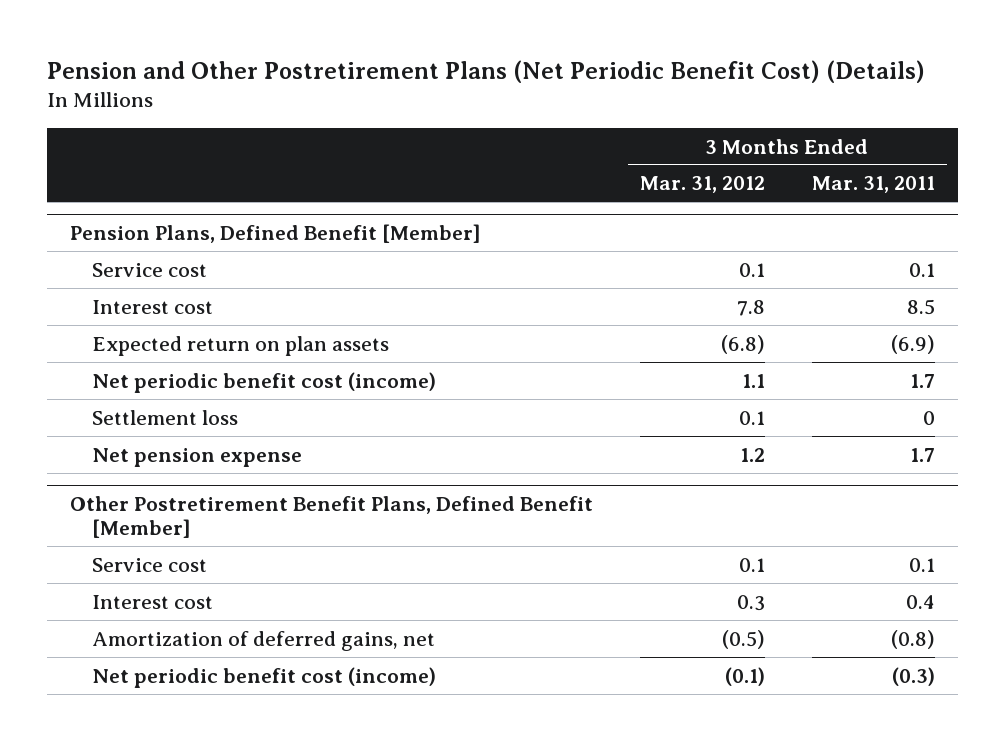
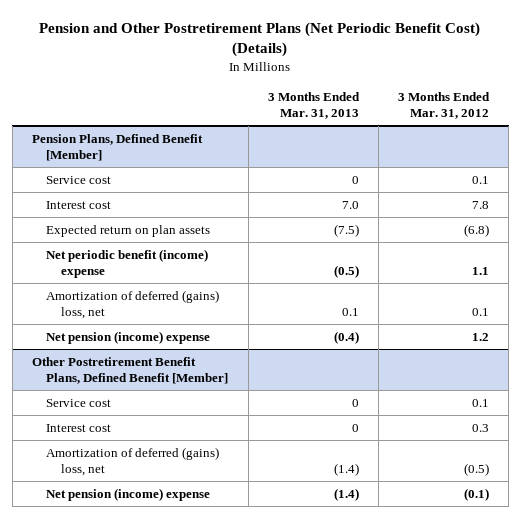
[811,176,935,194] Mar. 31, 2011 -> none
none -> [267,91,360,120] 3 Months Ended Mar. 31, 2013
[92,409,239,425] Settlement loss -> none
[92,371,437,393] Net periodic benefit cost (income) -> [46,248,209,279] Net periodic benefit (income) expense
none -> [46,289,220,320] Amortization of deferred (gains) loss, net
[92,447,303,467] Net pension expense -> [46,330,211,344] Net pension (income) expense
[92,666,437,688] Net periodic benefit cost (income) -> none
[92,630,436,651] Amortization of deferred gains, net -> [46,446,220,477] Amortization of deferred (gains) loss, net
none -> [46,487,211,501] Net pension (income) expense

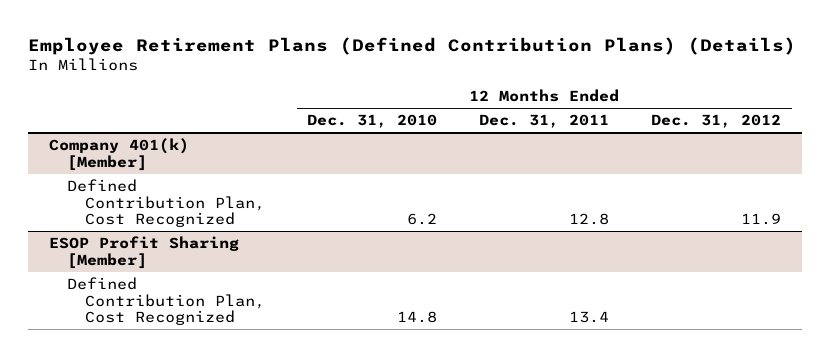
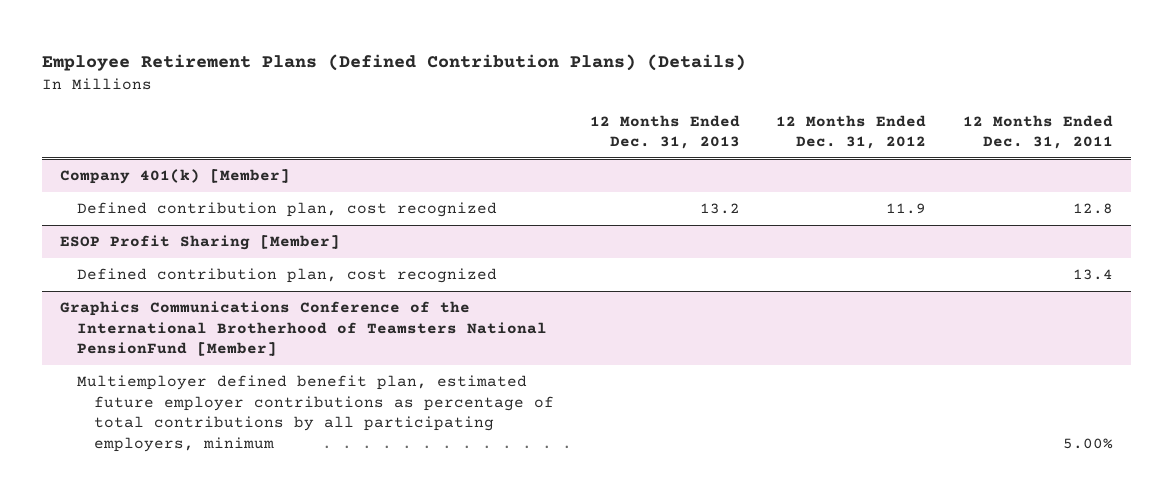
[307,114,438,129] Dec. 31, 2010 -> none
none -> [590,114,741,150] 12 Months Ended Dec. 31, 2013
[67,178,266,228] Defined Contribution Plan, Cost Recognized -> [76,201,497,217] Defined contribution plan, cost recognized
[67,276,266,326] Defined Contribution Plan, Cost Recognized -> [76,267,497,283] Defined contribution plan, cost recognized
none -> [60,300,547,357] Graphics Communications Conference of the International Brotherhood of Teamsters National PensionFund [Member]
none -> [76,374,554,453] Multiemployer defined benefit plan, estimated future employer contributions as percentage of total contributions by all participating employers, minimum

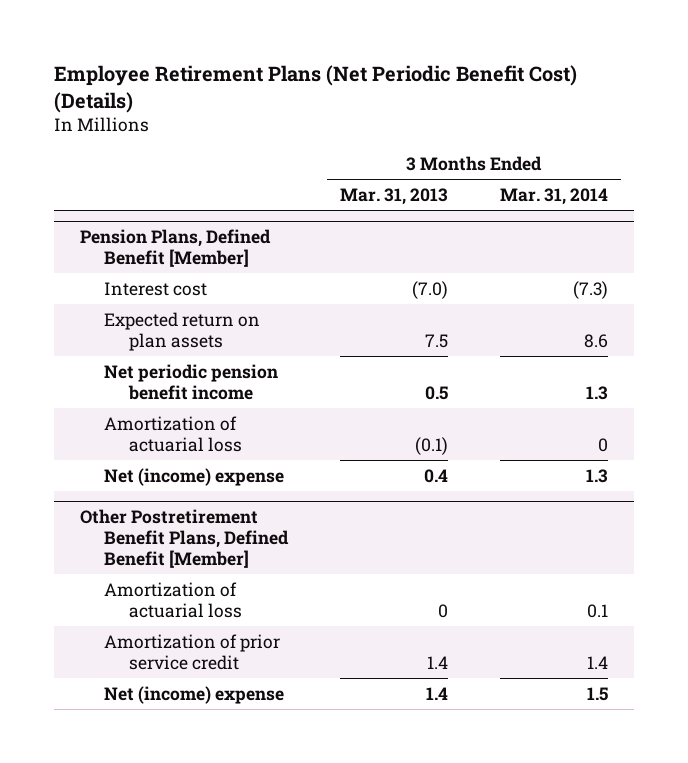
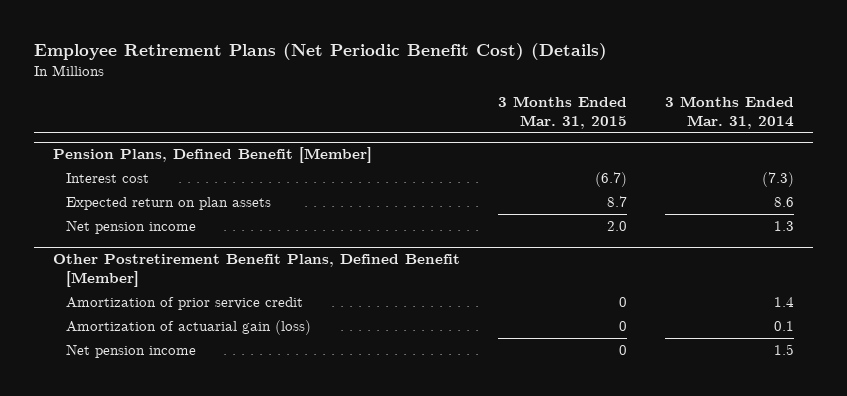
[340,188,449,206] Mar. 31, 2013 -> none
none -> [497,95,627,129] 3 Months Ended Mar. 31, 2015
[104,363,279,400] Net periodic pension benefit income -> none
[104,415,242,452] Amortization of actuarial loss -> none
[104,467,285,486] Net (income) expense -> [66,219,197,234] Net pension income
[104,581,242,618] Amortization of actuarial loss -> none
none -> [66,319,312,335] Amortization of actuarial gain (loss)
[104,685,285,704] Net (income) expense -> [66,343,197,358] Net pension income

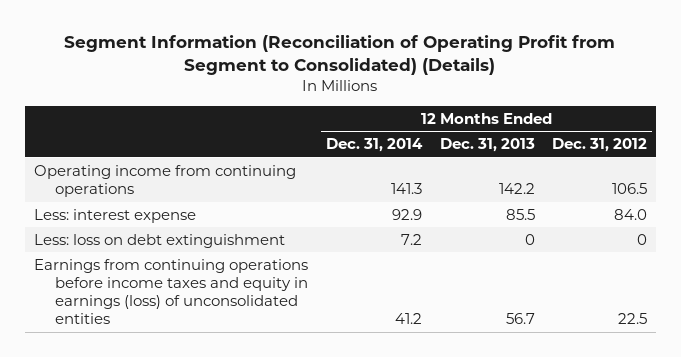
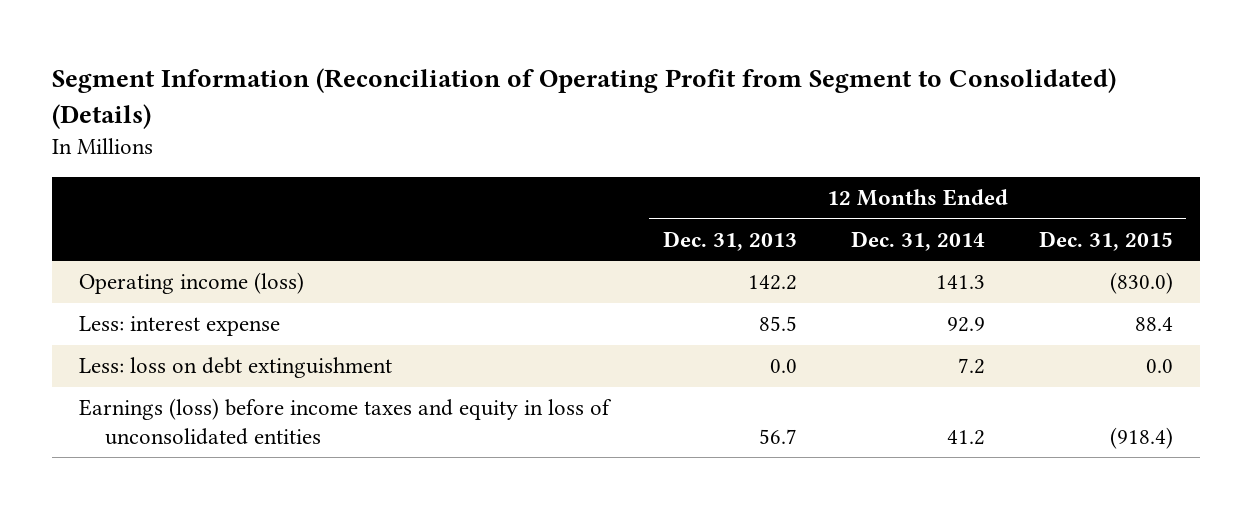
[552,138,648,153] Dec. 31, 2012 -> none
none -> [1038,230,1173,251] Dec. 31, 2015
[33,164,296,198] Operating income from continuing operations -> [78,272,304,295] Operating income (loss)
[524,233,535,245] 0 -> [769,359,797,374] 0.0
[33,258,309,325] Earnings from continuing operations before income taxes and equity in earnings (loss) of unconsolidated entities -> [78,398,612,445] Earnings (loss) before income taxes and equity in loss of unconsolidated entities

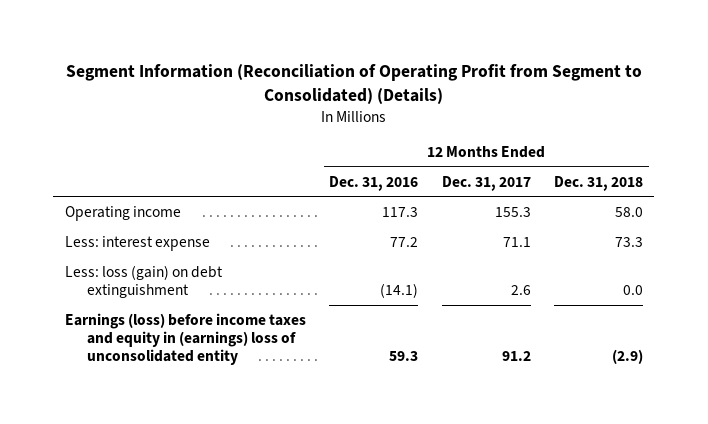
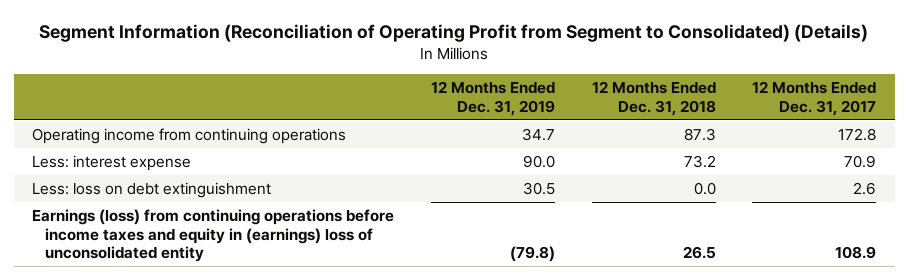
[329,175,419,191] Dec. 31, 2016 -> none
none -> [430,81,555,116] 12 Months Ended Dec. 31, 2019
[65,205,182,221] Operating income -> [32,127,347,144] Operating income from continuing operations
[494,206,531,217] 155.3 -> [838,127,877,141] 172.8
[614,206,643,217] 58.0 -> [683,127,716,141] 87.3
[502,236,531,247] 71.1 -> [844,154,877,168] 70.9
[614,236,643,247] 73.3 -> [683,154,716,168] 73.2
[65,264,224,299] Less: loss (gain) on debt extinguishment -> [32,181,272,198] Less: loss on debt extinguishment
[65,312,307,366] Earnings (loss) before income taxes and equity in (earnings) loss of unconsolidated entity -> [32,208,395,263] Earnings (loss) from continuing operations before income taxes and equity in (earnings) loss of unconsolidated entity
[501,351,531,362] 91.2 -> [835,246,877,260] 108.9
[611,349,643,365] (2.9) -> [682,246,716,260] 26.5

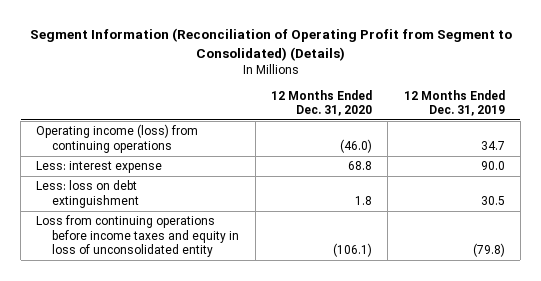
[591,81,716,116] 12 Months Ended Dec. 31, 2018 -> none
[752,81,877,116] 12 Months Ended Dec. 31, 2017 -> none
none -> [270,89,372,117] 12 Months Ended Dec. 31, 2020
[32,127,347,144] Operating income from continuing operations -> [36,124,199,153] Operating income (loss) from continuing operations
[32,208,395,263] Earnings (loss) from continuing operations before income taxes and equity in (earnings) loss of unconsolidated entity -> [36,215,240,258] Loss from continuing operations before income taxes and equity in loss of unconsolidated entity

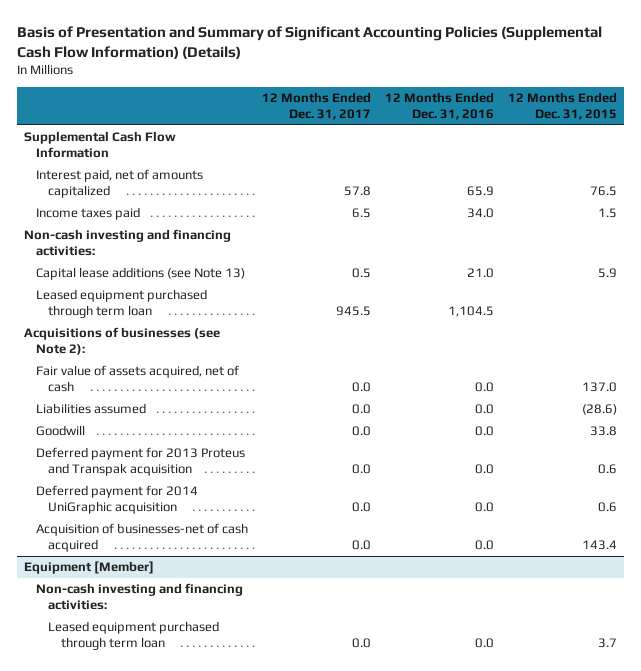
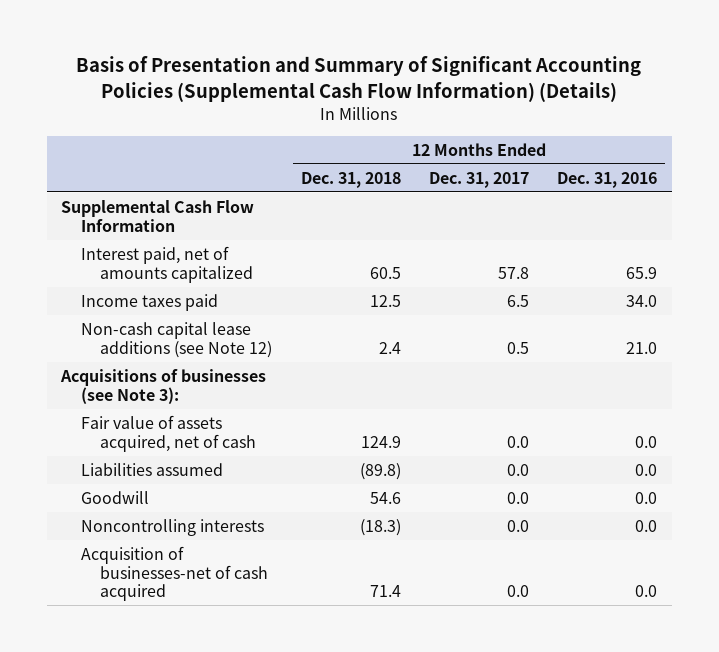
[508,92,618,121] 12 Months Ended Dec. 31, 2015 -> none
none -> [300,171,401,188] Dec. 31, 2018
[23,229,231,256] Non-cash investing and financing activities: -> none
[36,289,208,318] Leased equipment purchased through term loan -> none
[36,267,246,281] Capital lease additions (see Note 13) -> [80,321,273,358] Non-cash capital lease additions (see Note 12)
[23,327,220,355] Acquisitions of businesses (see Note 2): -> [60,368,267,404] Acquisitions of businesses (see Note 3):
[36,485,199,514] Deferred payment for 2014 UniGraphic acquisition -> none
[36,447,246,476] Deferred payment for 2013 Proteus and Transpak acquisition -> [80,518,264,536] Noncontrolling interests
[23,561,154,575] Equipment [Member] -> none
[36,583,244,610] Non-cash investing and financing activities: -> none
[48,621,220,650] Leased equipment purchased through term loan -> none

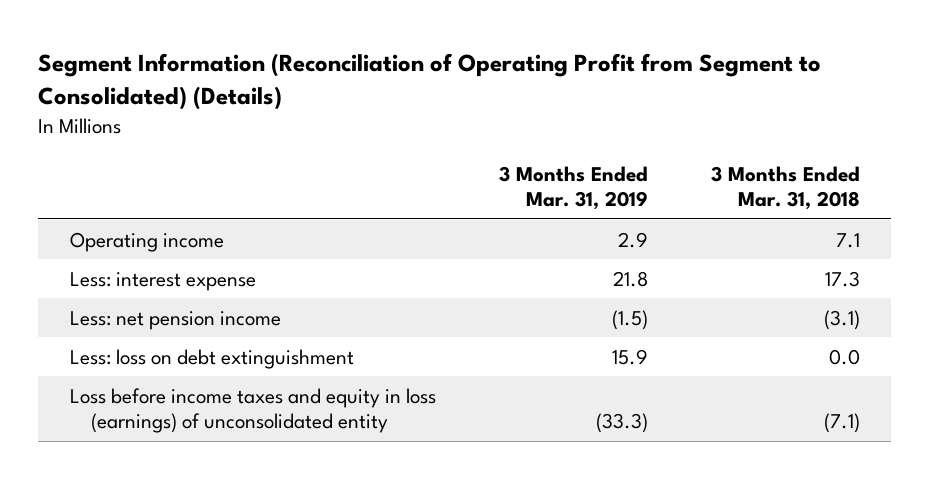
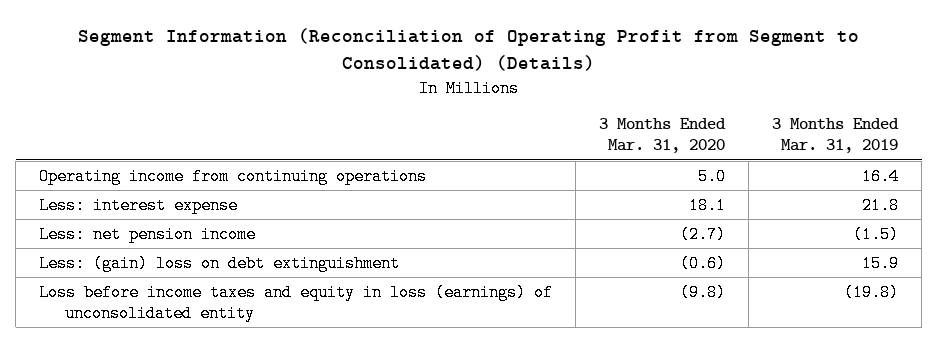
[710,165,860,211] 3 Months Ended Mar. 31, 2018 -> none
none -> [599,118,727,154] 3 Months Ended Mar. 31, 2020
[69,231,224,252] Operating income -> [39,167,428,185] Operating income from continuing operations
[617,231,648,248] 2.9 -> [862,167,900,185] 16.4
[69,348,354,369] Less: loss on debt extinguishment -> [39,254,401,272] Less: (gain) loss on debt extinguishment
[595,413,648,434] (33.3) -> [844,283,900,301] (19.8)

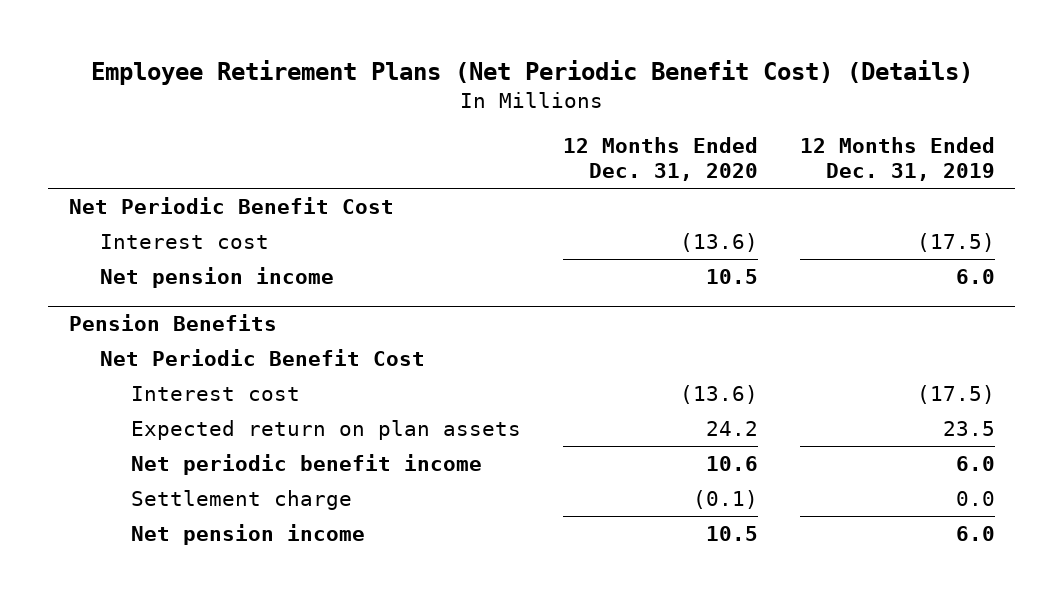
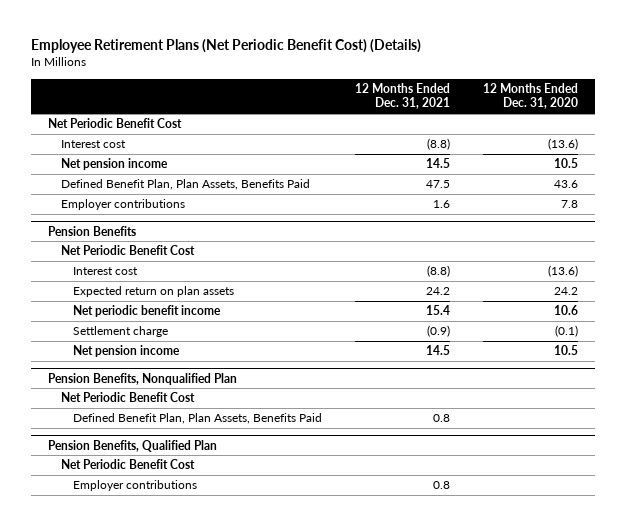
[799,137,995,182] 12 Months Ended Dec. 31, 2019 -> none
none -> [355,83,451,110] 12 Months Ended Dec. 31, 2021
none -> [60,179,310,191] Defined Benefit Plan, Plan Assets, Benefits Paid
none -> [60,199,185,211] Employer contributions
none -> [47,372,237,385] Pension Benefits, Nonqualified Plan
none -> [60,392,195,403] Net Periodic Benefit Cost
none -> [73,413,323,425] Defined Benefit Plan, Plan Assets, Benefits Paid
none -> [47,439,217,452] Pension Benefits, Qualified Plan
none -> [60,459,195,470] Net Periodic Benefit Cost
none -> [73,480,198,492] Employer contributions

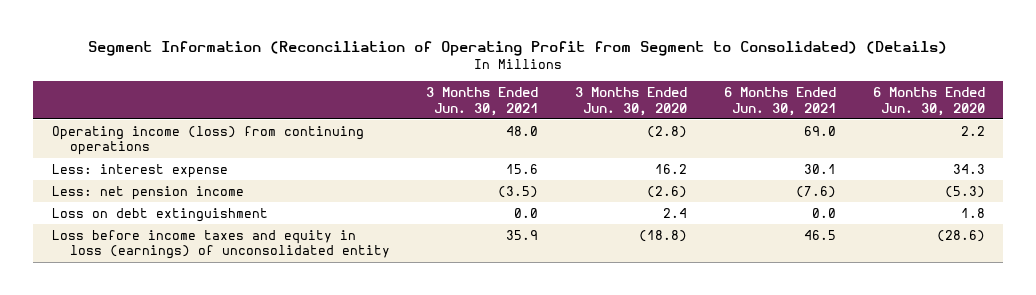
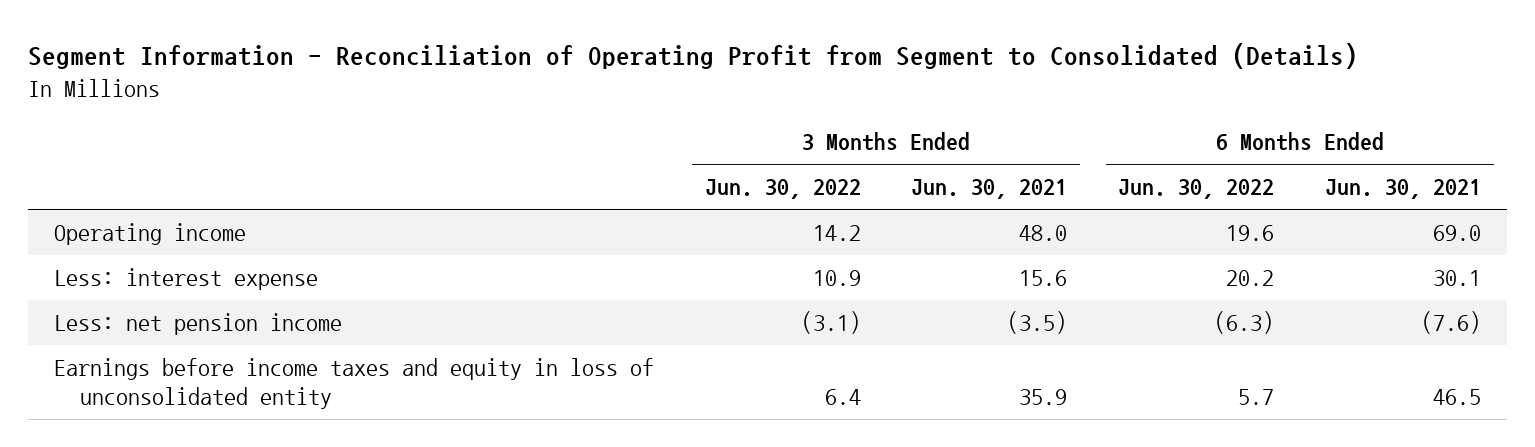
[88,41,948,57] Segment Information (Reconciliation of Operating Profit from Segment to Consolidated) (Details) -> [28,43,1359,70] Segment Information - Reconciliation of Operating Profit from Segment to Consolidated (Details)
[575,86,688,116] 3 Months Ended Jun. 30, 2020 -> none
[872,86,985,116] 6 Months Ended Jun. 30, 2020 -> none
none -> [704,179,861,200] Jun. 30, 2022
none -> [1118,179,1275,200] Jun. 30, 2022
[51,125,364,156] Operating income (loss) from continuing operations -> [53,223,246,246] Operating income
[51,207,268,222] Loss on debt extinguishment -> none
[51,229,390,260] Loss before income taxes and equity in loss (earnings) of unconsolidated entity -> [53,358,654,409] Earnings before income taxes and equity in loss of unconsolidated entity

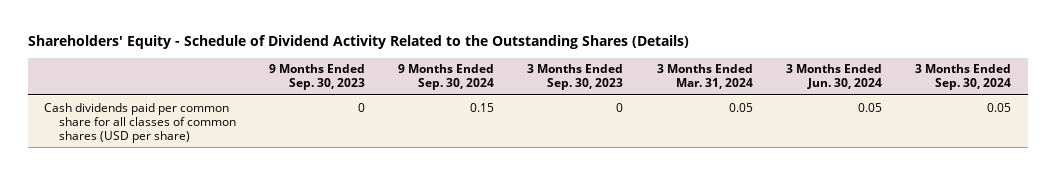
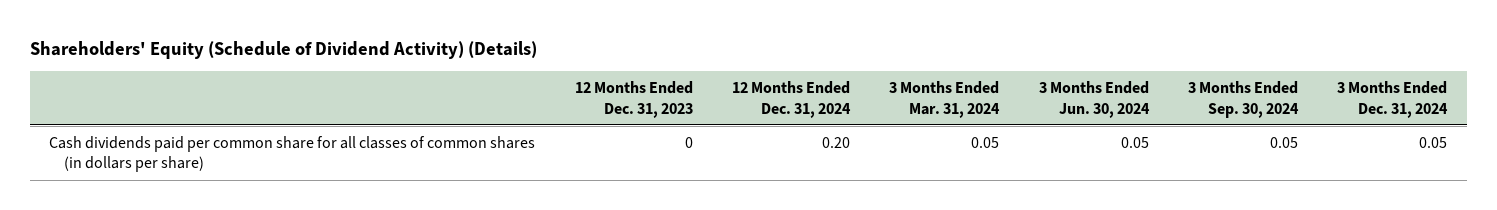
[27,34,689,49] Shareholders' Equity - Schedule of Dividend Activity Related to the Outstanding Shares (Details) -> [29,40,537,59] Shareholders' Equity (Schedule of Dividend Activity) (Details)
[269,64,366,91] 9 Months Ended Sep. 30, 2023 -> none
[398,64,495,91] 9 Months Ended Sep. 30, 2024 -> none
[527,64,624,91] 3 Months Ended Sep. 30, 2023 -> none
none -> [574,81,693,118] 12 Months Ended Dec. 31, 2023
none -> [731,81,851,118] 12 Months Ended Dec. 31, 2024
none -> [1337,81,1449,118] 3 Months Ended Dec. 31, 2024
[44,102,236,143] Cash dividends paid per common share for all classes of common shares (USD per share) -> [49,135,536,173] Cash dividends paid per common share for all classes of common shares (in dollars per share)

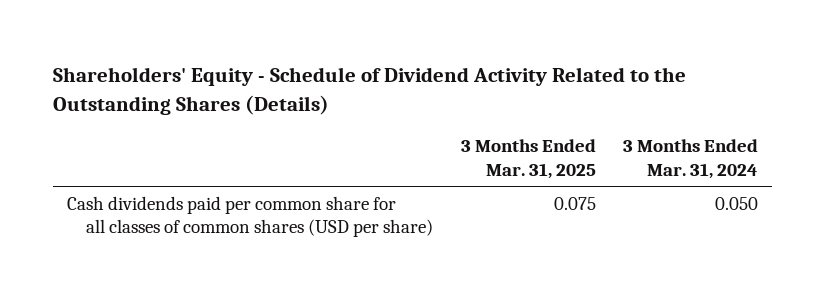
[29,40,537,59] Shareholders' Equity (Schedule of Dividend Activity) (Details) -> [53,66,687,115] Shareholders' Equity - Schedule of Dividend Activity Related to the Outstanding Shares (Details)
[574,81,693,118] 12 Months Ended Dec. 31, 2023 -> none
[731,81,851,118] 12 Months Ended Dec. 31, 2024 -> none
[1038,81,1150,118] 3 Months Ended Jun. 30, 2024 -> none
[1187,81,1299,118] 3 Months Ended Sep. 30, 2024 -> none
[1337,81,1449,118] 3 Months Ended Dec. 31, 2024 -> none
none -> [460,139,596,179] 3 Months Ended Mar. 31, 2025
[49,135,536,173] Cash dividends paid per common share for all classes of common shares (in dollars per share) -> [67,195,434,238] Cash dividends paid per common share for all classes of common shares (USD per share)
[971,136,1000,148] 0.05 -> [715,196,759,210] 0.050

